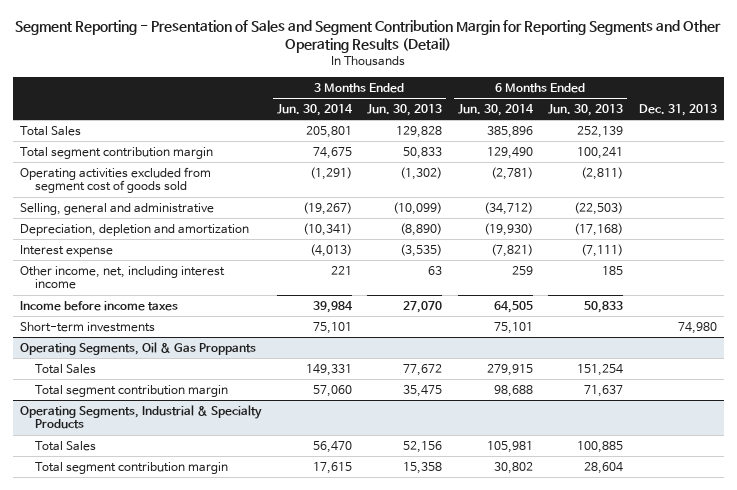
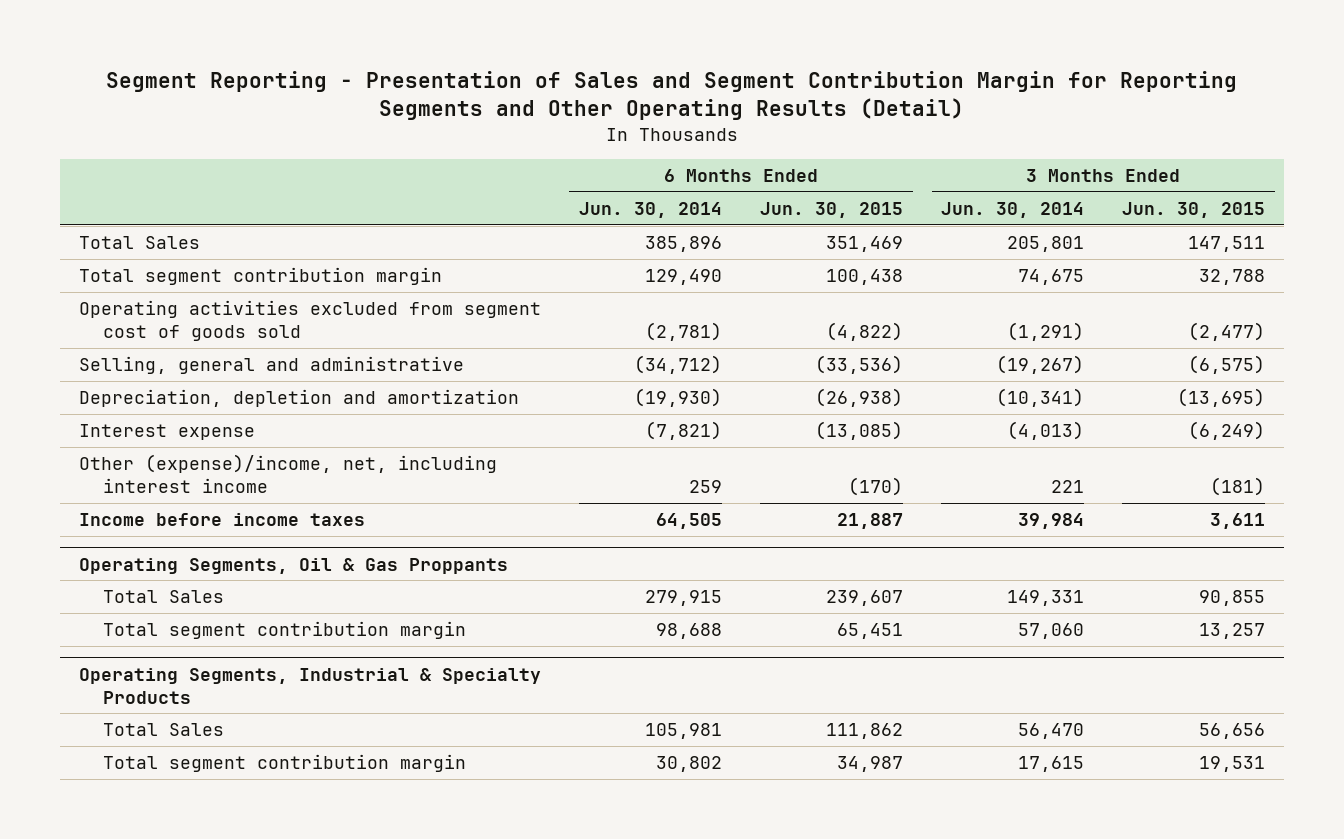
[367,103,443,116] Jun. 30, 2013 -> none
[548,103,624,116] Jun. 30, 2013 -> none
[638,103,717,116] Dec. 31, 2013 -> none
none -> [760,202,904,219] Jun. 30, 2015
none -> [1122,202,1266,219] Jun. 30, 2015
[20,265,226,290] Other income, net, including interest income -> [78,454,497,494] Other (expense)/income, net, including interest income
[20,321,156,332] Short-term investments -> none

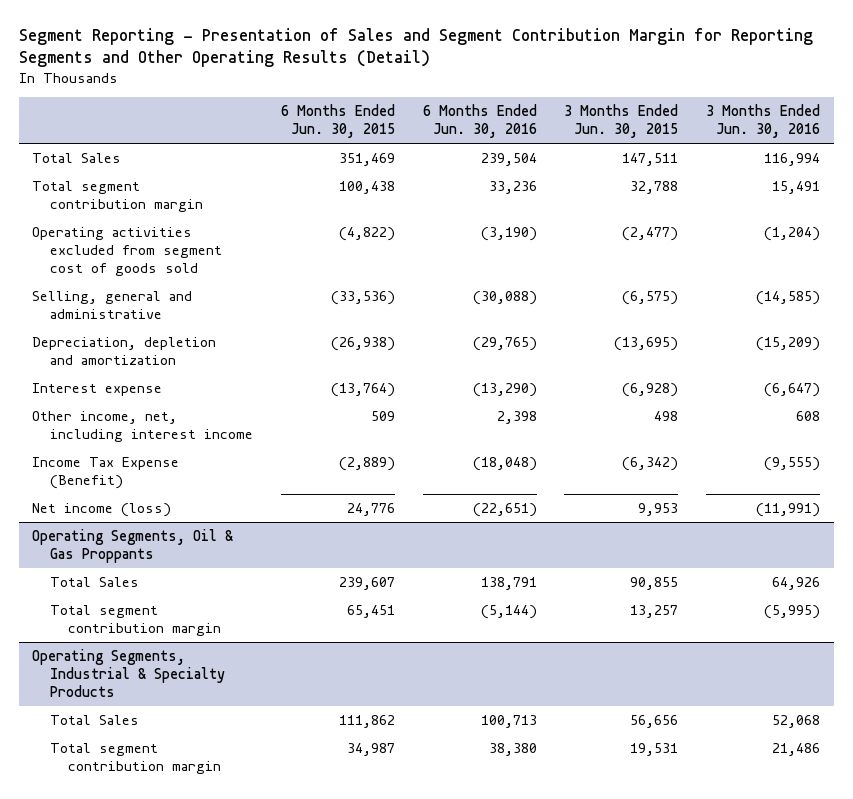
[579,202,723,219] Jun. 30, 2014 -> none
[941,202,1085,219] Jun. 30, 2014 -> none
none -> [422,104,537,139] 6 Months Ended Jun. 30, 2016
none -> [706,104,821,139] 3 Months Ended Jun. 30, 2016
[78,513,365,527] Income before income taxes -> none
[815,421,904,441] (13,085) -> [331,383,396,398] (13,764)
[1188,421,1266,441] (6,249) -> [622,383,679,398] (6,928)
[78,454,497,494] Other (expense)/income, net, including interest income -> [32,411,254,443] Other income, net, including interest income
[848,477,904,497] (170) -> [371,411,396,422] 509
[1210,477,1266,497] (181) -> [654,411,679,422] 498
none -> [32,457,180,490] Income Tax Expense (Benefit)
none -> [32,503,172,518] Net income (loss)

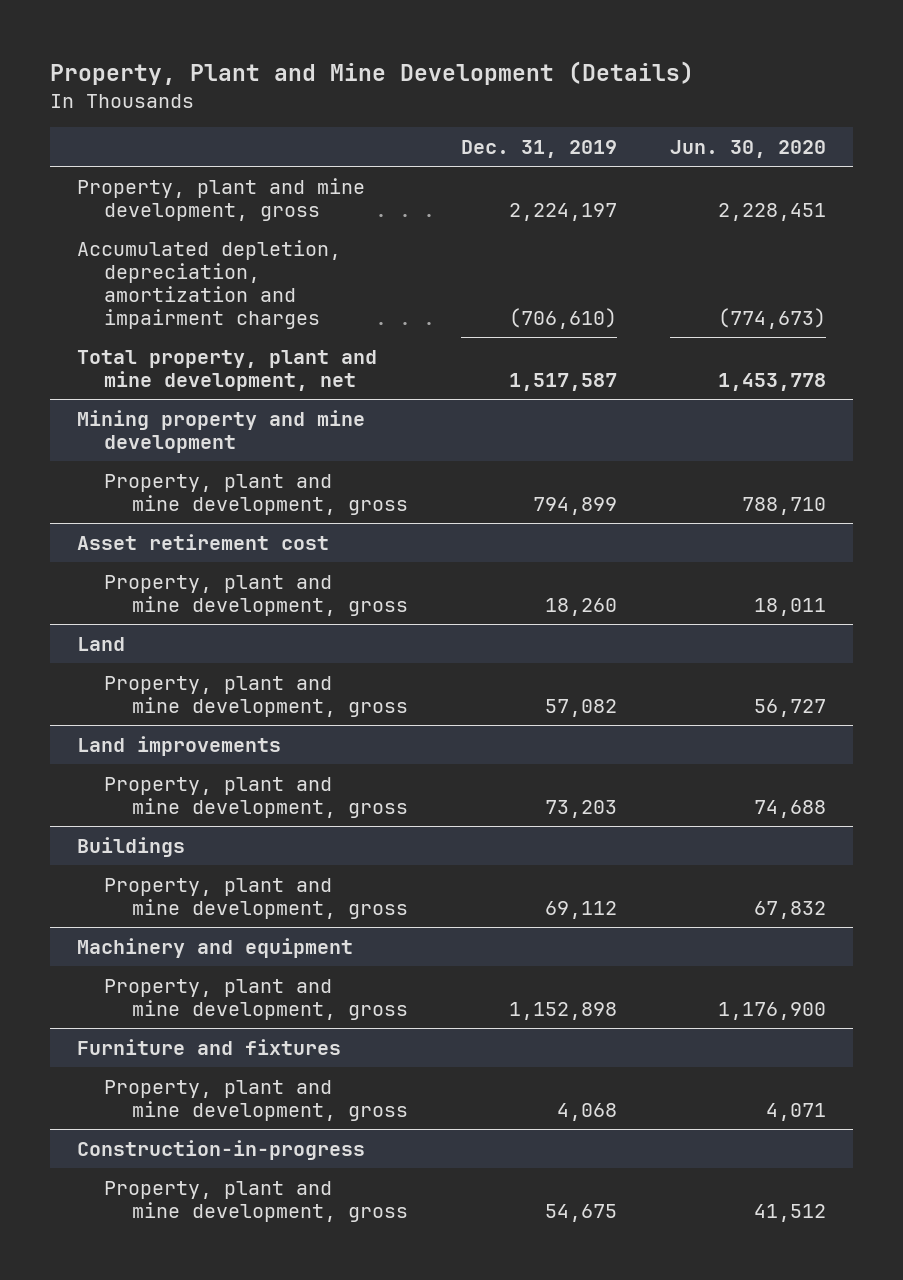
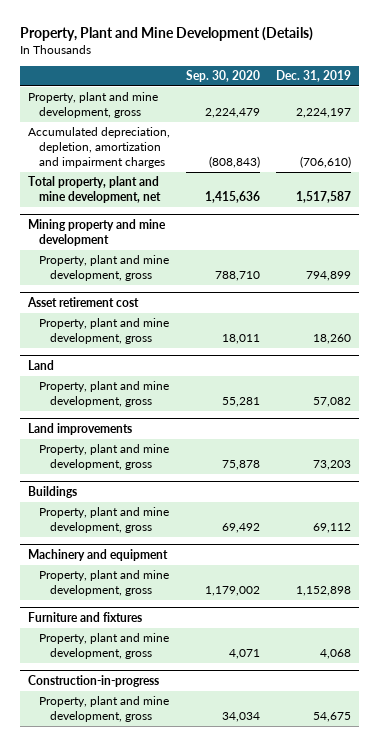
[670,139,827,158] Jun. 30, 2020 -> none
none -> [185,69,260,82] Sep. 30, 2020
[76,239,341,330] Accumulated depletion, depreciation, amortization and impairment charges -> [27,127,170,169] Accumulated depreciation, depletion, amortization and impairment charges

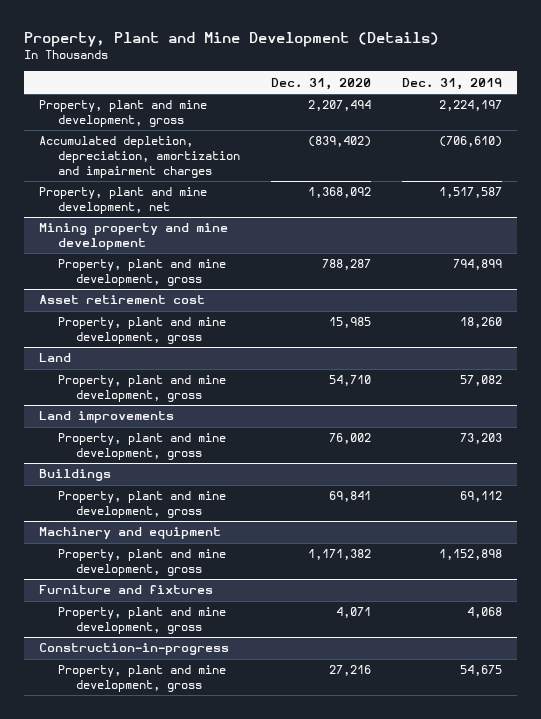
[185,69,260,82] Sep. 30, 2020 -> none
none -> [270,77,371,90] Dec. 31, 2020
[27,127,170,169] Accumulated depreciation, depletion, amortization and impairment charges -> [39,136,240,178] Accumulated depletion, depreciation, amortization and impairment charges
[27,176,161,204] Total property, plant and mine development, net -> [39,187,208,215] Property, plant and mine development, net

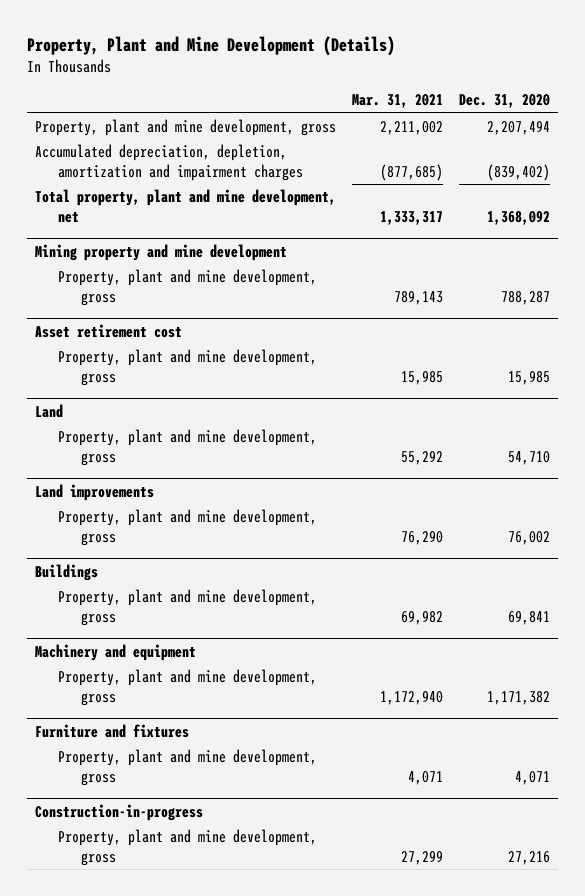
[401,77,502,90] Dec. 31, 2019 -> none
none -> [351,94,443,109] Mar. 31, 2021
[39,136,240,178] Accumulated depletion, depreciation, amortization and impairment charges -> [34,144,303,181] Accumulated depreciation, depletion, amortization and impairment charges
[39,187,208,215] Property, plant and mine development, net -> [34,189,336,223] Total property, plant and mine development, net

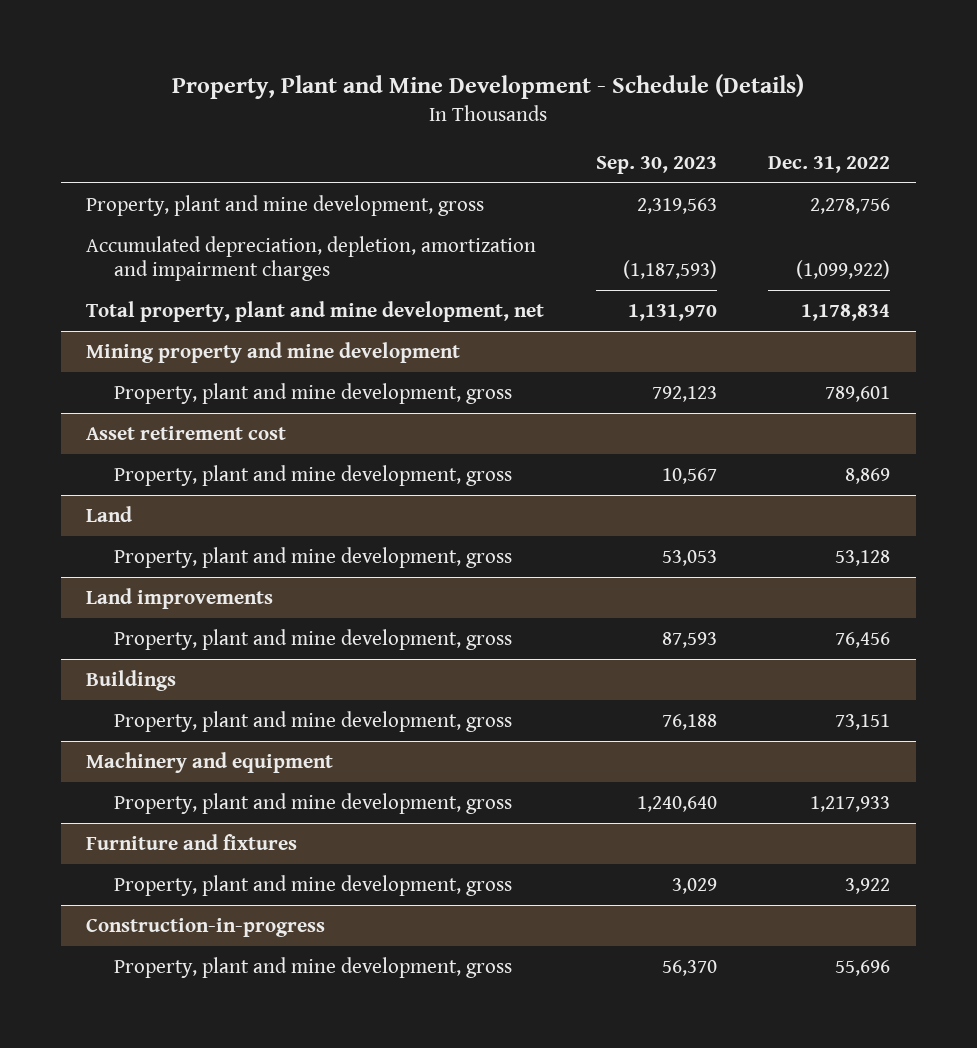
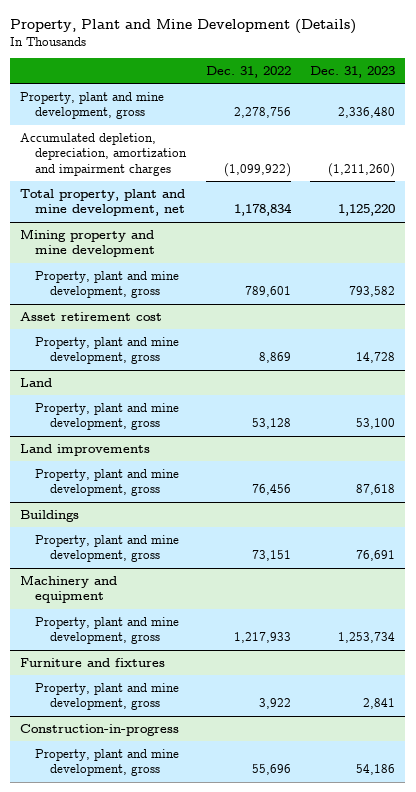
[172,74,805,100] Property, Plant and Mine Development - Schedule (Details) -> [10,19,357,35] Property, Plant and Mine Development (Details)
[595,155,717,174] Sep. 30, 2023 -> none
none -> [310,65,396,78] Dec. 31, 2023
[86,235,537,281] Accumulated depreciation, depletion, amortization and impairment charges -> [20,132,187,177] Accumulated depletion, depreciation, amortization and impairment charges

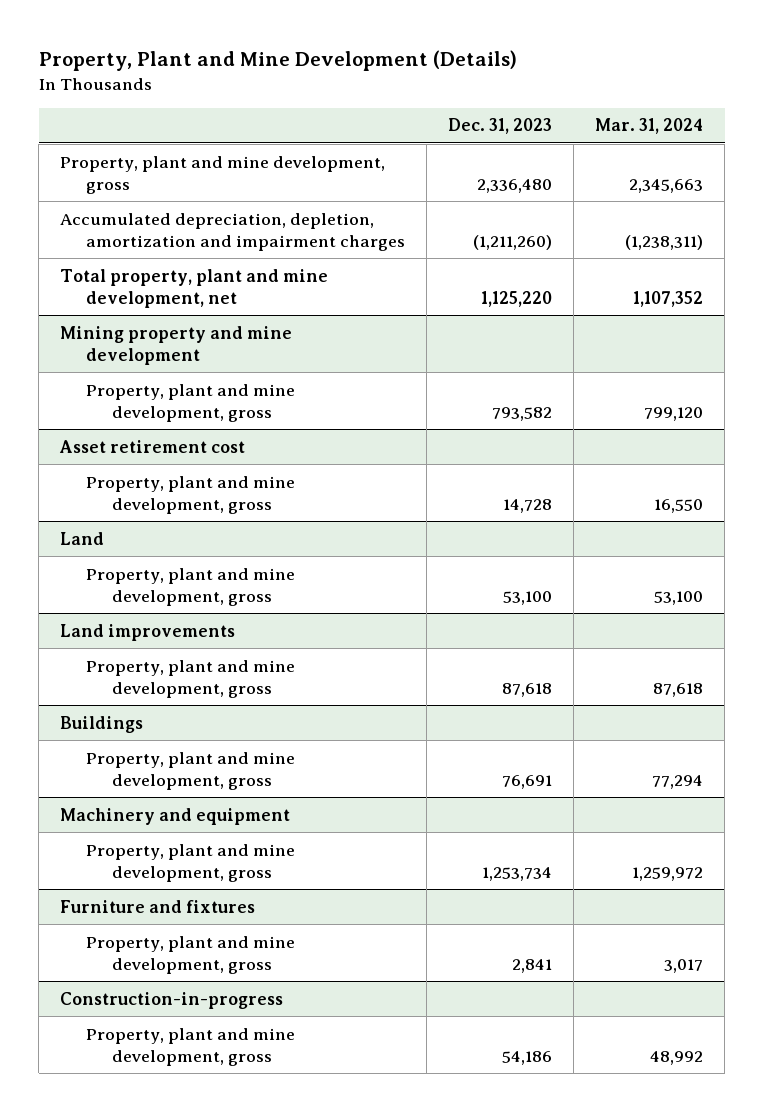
[205,65,291,78] Dec. 31, 2022 -> none
none -> [595,118,704,135] Mar. 31, 2024
[20,132,187,177] Accumulated depletion, depreciation, amortization and impairment charges -> [60,212,405,251] Accumulated depreciation, depletion, amortization and impairment charges

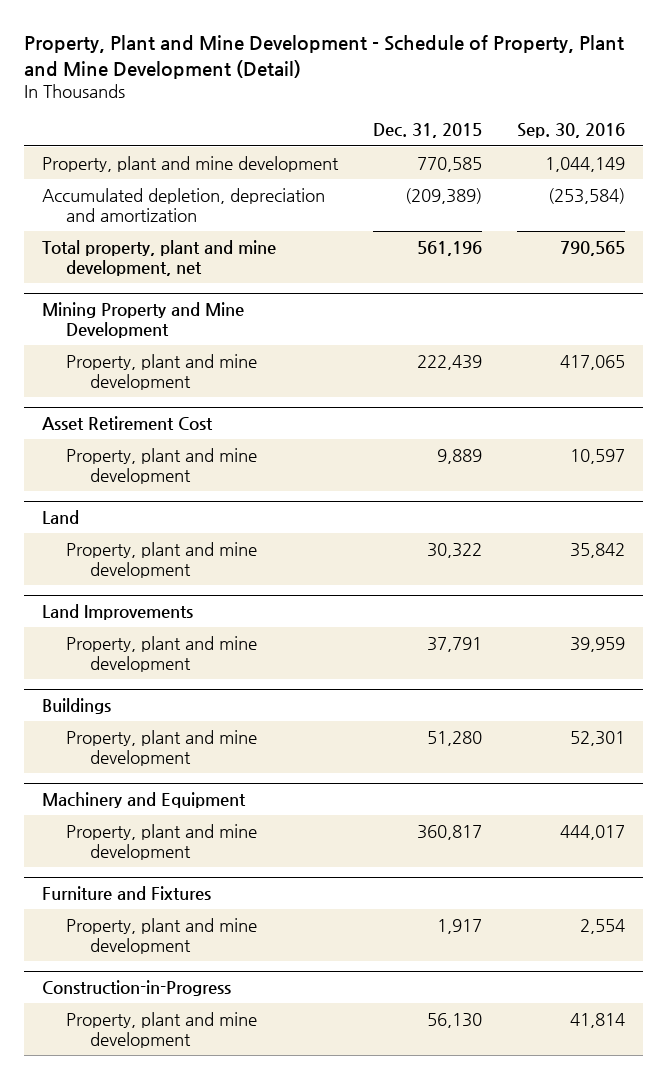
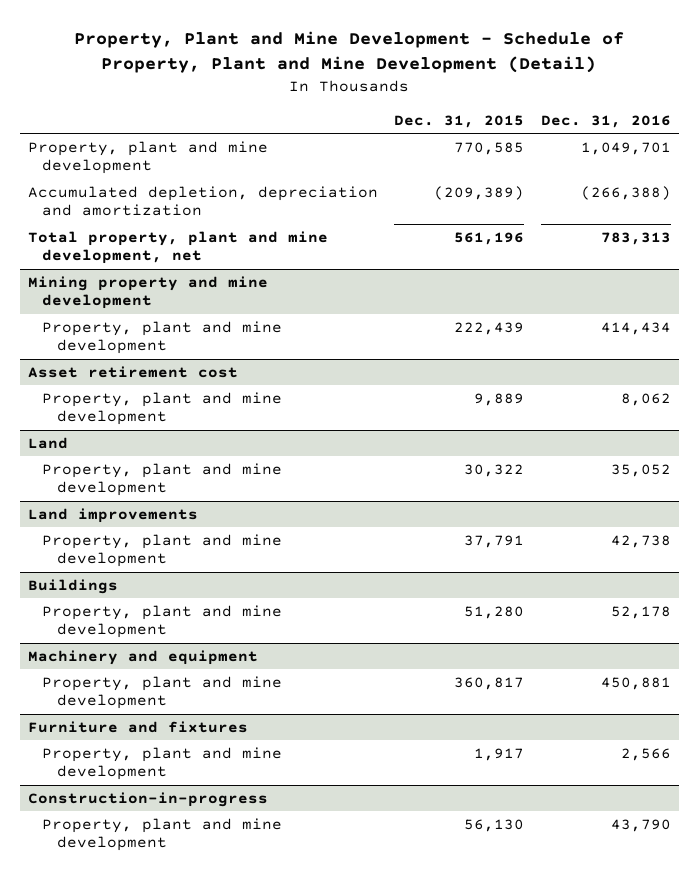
[517,123,626,139] Sep. 30, 2016 -> none
none -> [541,115,672,129] Dec. 31, 2016
[41,301,244,338] Mining Property and Mine Development -> [27,275,268,310] Mining property and mine development
[41,415,213,430] Asset Retirement Cost -> [27,365,238,378] Asset retirement cost
[41,603,193,620] Land Improvements -> [27,507,198,523] Land improvements
[41,791,246,808] Machinery and Equipment -> [27,649,258,665] Machinery and equipment
[41,885,211,900] Furniture and Fixtures -> [27,720,248,733] Furniture and fixtures
[41,979,231,996] Construction-in-Progress -> [27,791,268,807] Construction-in-progress

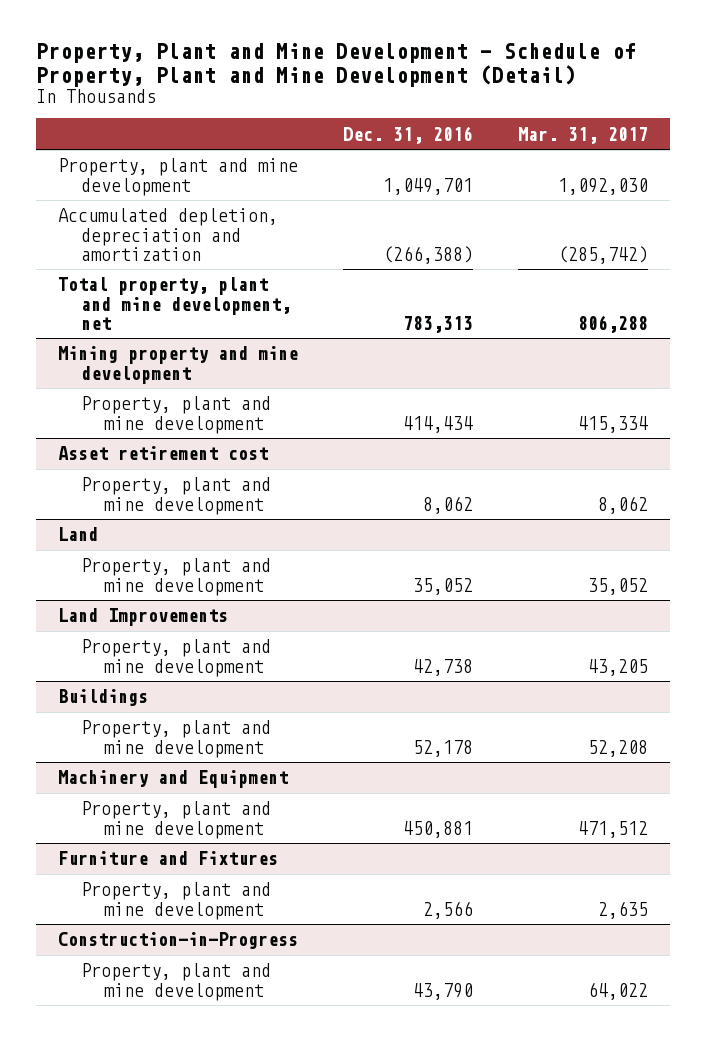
[394,115,525,129] Dec. 31, 2015 -> none
none -> [517,126,648,144] Mar. 31, 2017
[27,507,198,523] Land improvements -> [58,608,229,627] Land Improvements
[27,649,258,665] Machinery and equipment -> [58,770,289,789] Machinery and Equipment
[27,720,248,733] Furniture and fixtures -> [58,851,279,866] Furniture and Fixtures
[27,791,268,807] Construction-in-progress -> [58,932,299,950] Construction-in-Progress

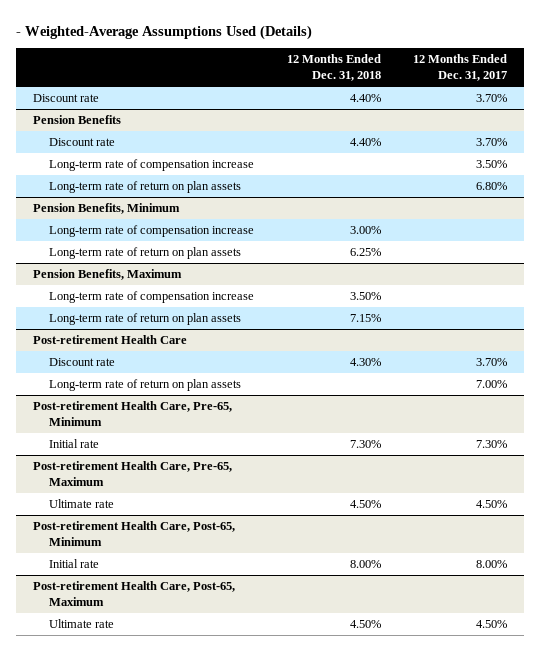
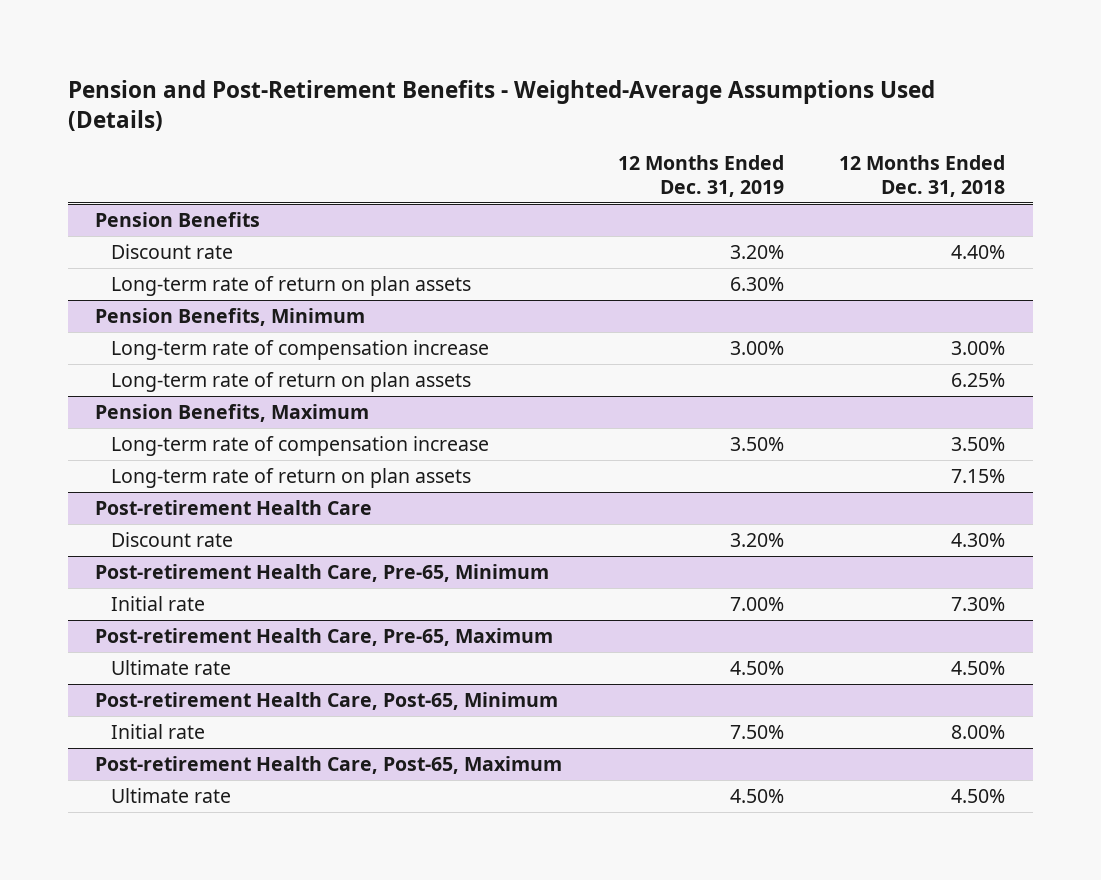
[16,24,313,40] - Weighted-Average Assumptions Used (Details) -> [67,79,935,131] Pension and Post-Retirement Benefits - Weighted-Average Assumptions Used (Details)
[413,54,508,82] 12 Months Ended Dec. 31, 2017 -> none
none -> [617,155,784,197] 12 Months Ended Dec. 31, 2019
[32,94,99,103] Discount rate -> none
[49,159,255,172] Long-term rate of compensation increase -> none
[49,379,242,392] Long-term rate of return on plan assets -> none

